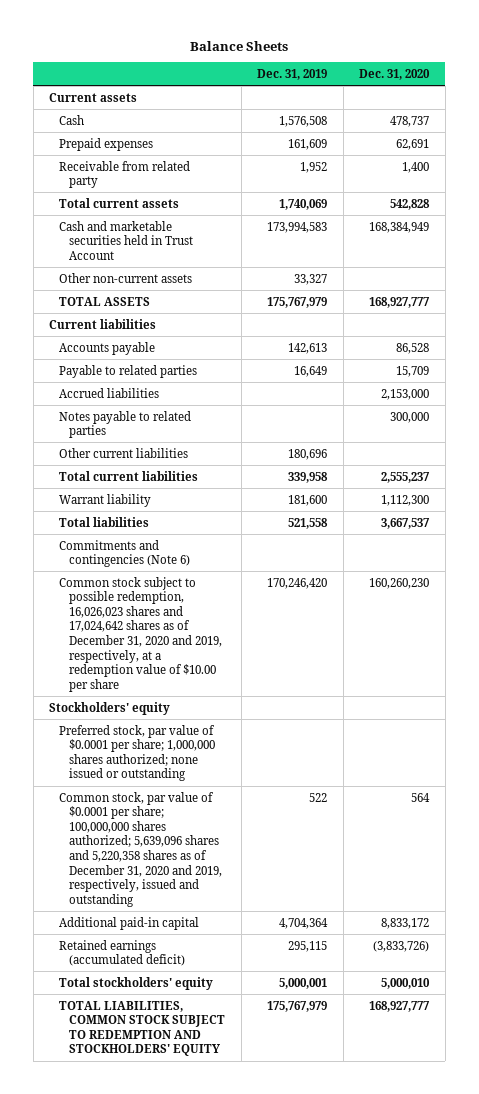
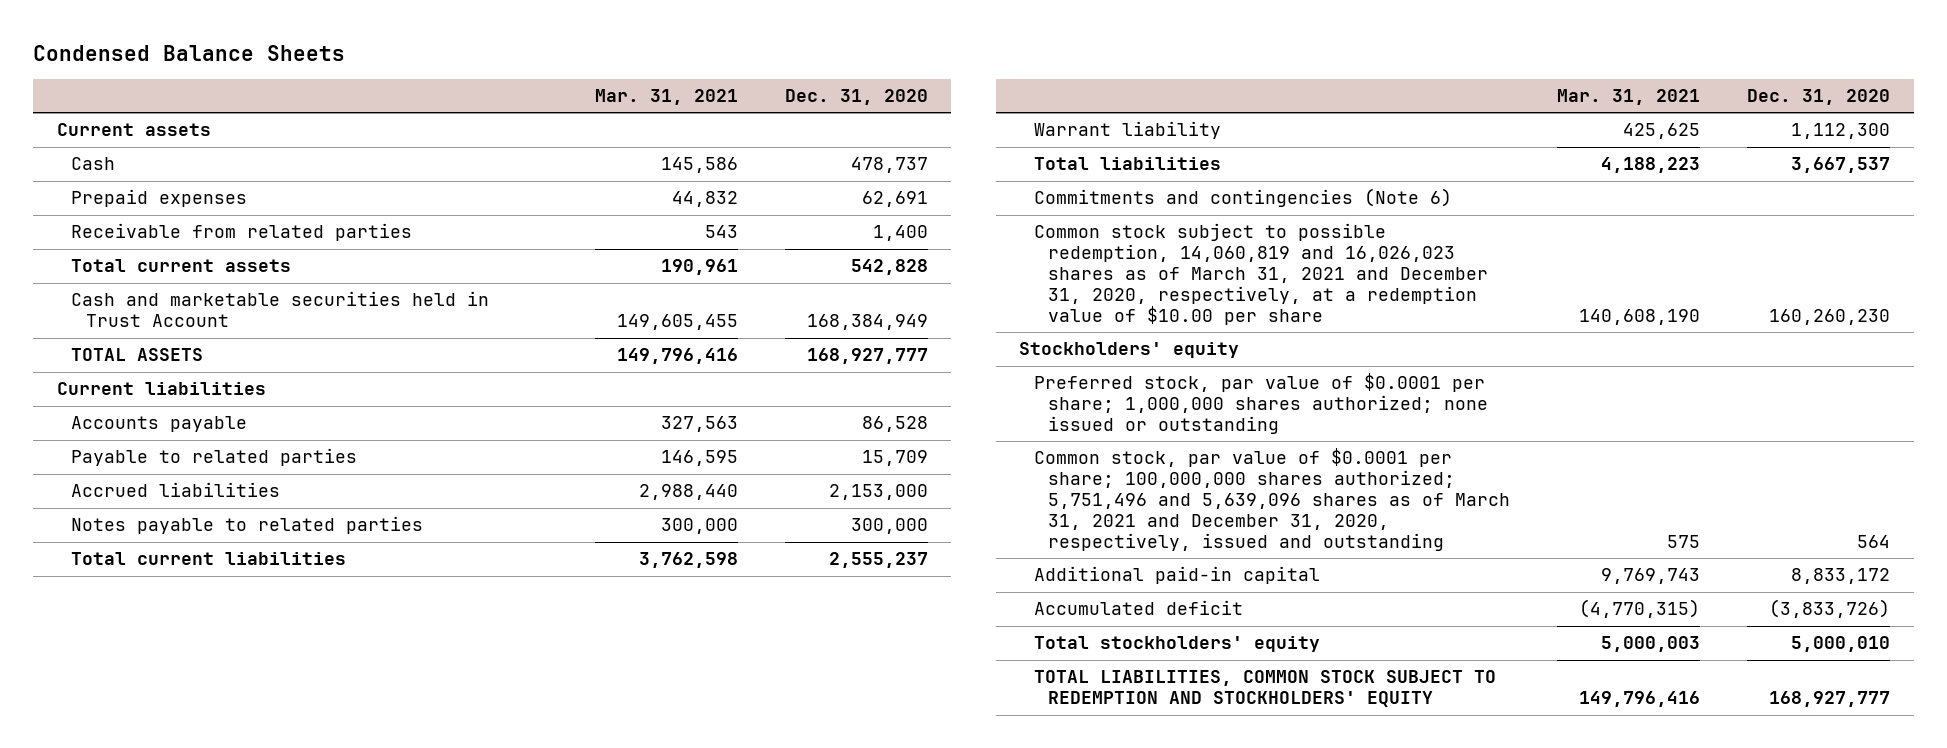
[190,40,289,51] Balance Sheets -> [33,44,346,61] Condensed Balance Sheets
[257,68,328,80] Dec. 31, 2019 -> none
none -> [594,89,738,106] Mar. 31, 2021
[59,160,191,189] Receivable from related party -> [71,223,413,242] Receivable from related parties
[59,272,193,283] Other non-current assets -> none
[59,447,189,458] Other current liabilities -> none
[59,576,222,692] Common stock subject to possible redemption, 16,026,023 shares and 17,024,642 shares as of December 31, 2020 and 2019, respectively, at a redemption value of $10.00 per share -> [1033,223,1489,325] Common stock subject to possible redemption, 14,060,819 and 16,026,023 shares as of March 31, 2021 and December 31, 2020, respectively, at a redemption value of $10.00 per share
[59,791,222,907] Common stock, par value of $0.0001 per share; 100,000,000 shares authorized; 5,639,096 shares and 5,220,358 shares as of December 31, 2020 and 2019, respectively, issued and outstanding -> [1033,448,1511,551] Common stock, par value of $0.0001 per share; 100,000,000 shares authorized; 5,751,496 and 5,639,096 shares as of March 31, 2021 and December 31, 2020, respectively, issued and outstanding
[59,939,185,967] Retained earnings (accumulated deficit) -> [1033,600,1243,616] Accumulated deficit

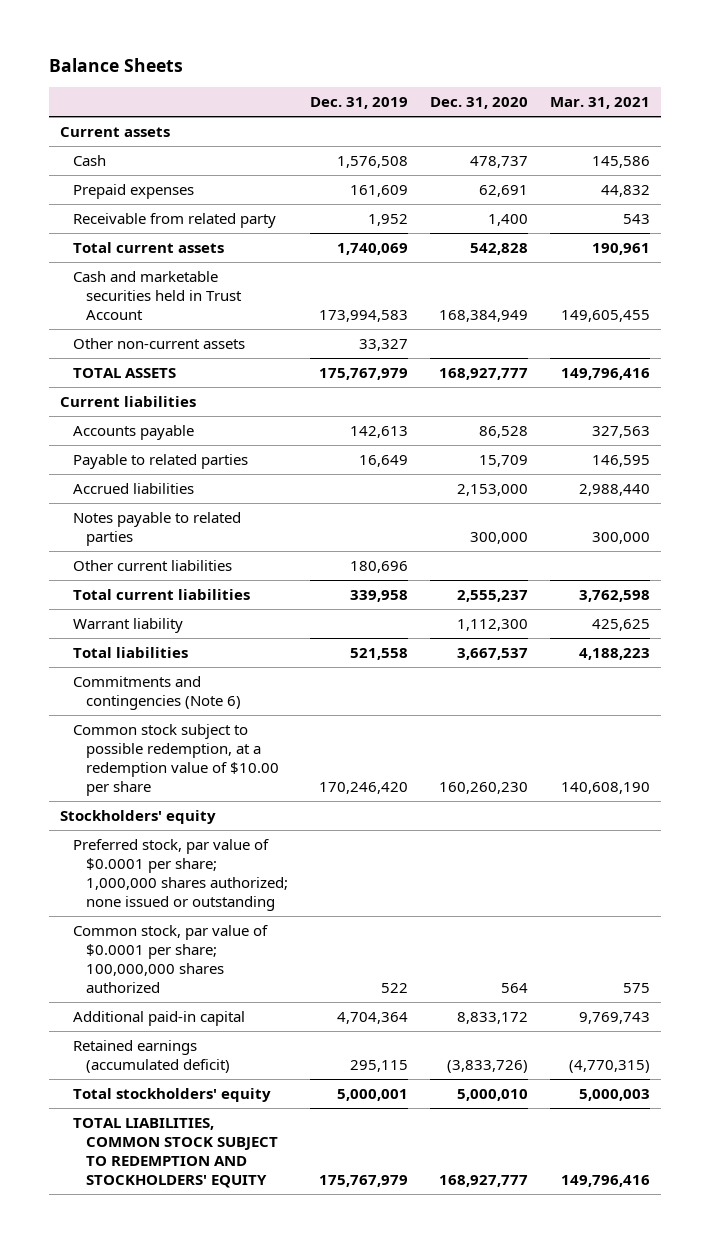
[33,44,346,61] Condensed Balance Sheets -> [48,58,183,73] Balance Sheets
none -> [309,97,408,110] Dec. 31, 2019
[71,223,413,242] Receivable from related parties -> [72,212,276,228] Receivable from related party
none -> [72,337,245,349] Other non-current assets
none -> [72,559,232,571] Other current liabilities
[1033,223,1489,325] Common stock subject to possible redemption, 14,060,819 and 16,026,023 shares as of March 31, 2021 and December 31, 2020, respectively, at a redemption value of $10.00 per share -> [72,723,279,796] Common stock subject to possible redemption, at a redemption value of $10.00 per share
[1033,448,1511,551] Common stock, par value of $0.0001 per share; 100,000,000 shares authorized; 5,751,496 and 5,639,096 shares as of March 31, 2021 and December 31, 2020, respectively, issued and outstanding -> [72,924,268,993] Common stock, par value of $0.0001 per share; 100,000,000 shares authorized
[1033,600,1243,616] Accumulated deficit -> [72,1039,230,1073] Retained earnings (accumulated deficit)

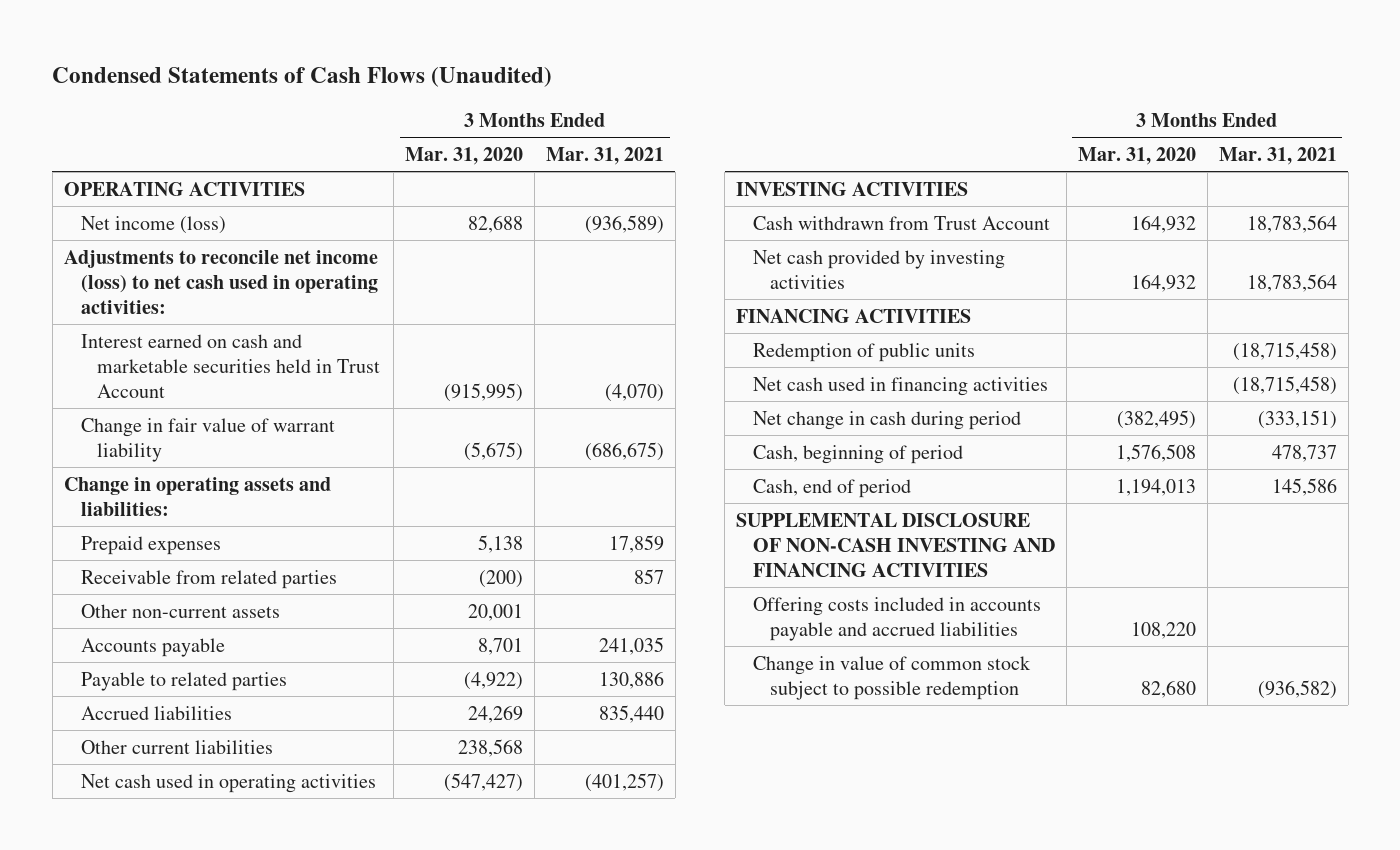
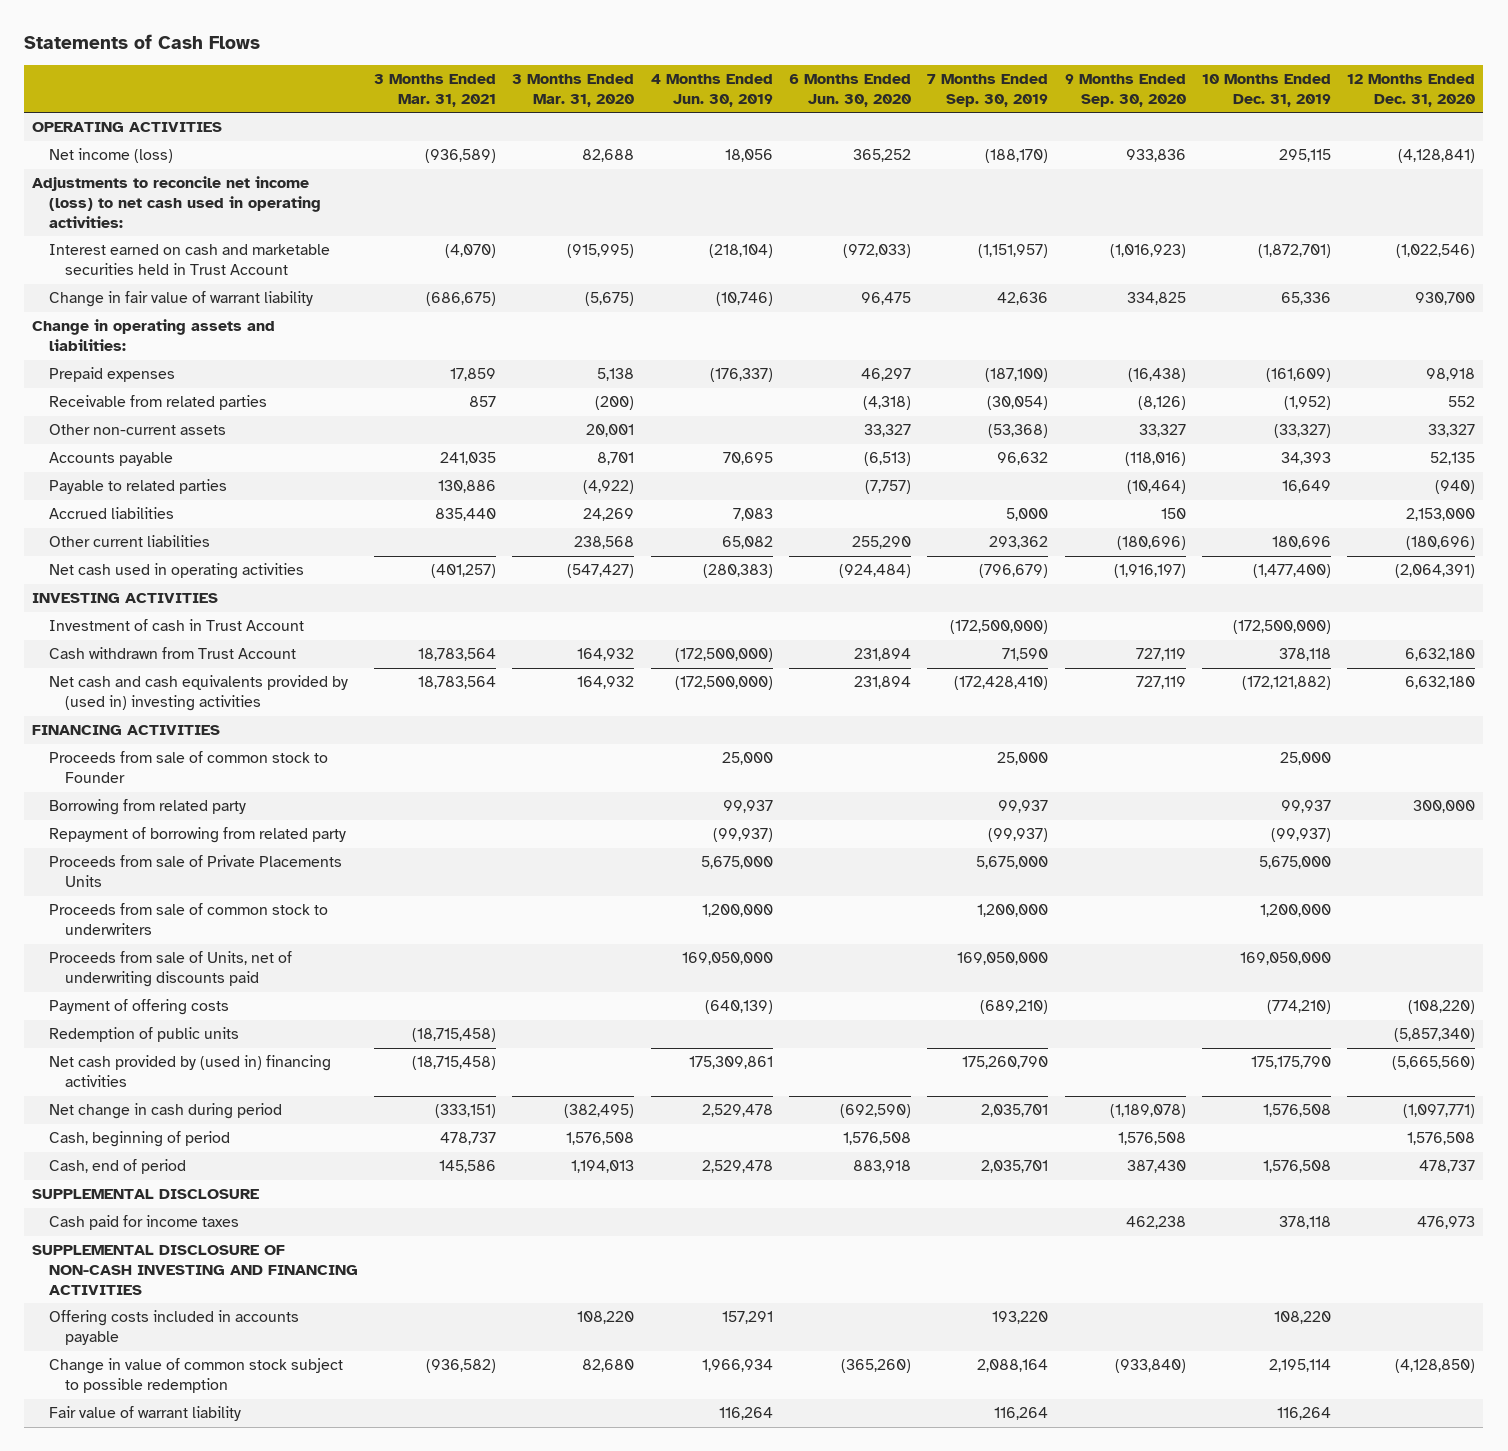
[52,67,553,88] Condensed Statements of Cash Flows (Unaudited) -> [24,33,261,49] Statements of Cash Flows
none -> [650,74,773,107] 4 Months Ended Jun. 30, 2019
none -> [789,74,912,107] 6 Months Ended Jun. 30, 2020
none -> [927,74,1049,107] 7 Months Ended Sep. 30, 2019
none -> [1064,74,1186,107] 9 Months Ended Sep. 30, 2020
none -> [1201,74,1331,107] 10 Months Ended Dec. 31, 2019
none -> [1347,74,1476,107] 12 Months Ended Dec. 31, 2020
none -> [48,619,304,632] Investment of cash in Trust Account
[753,249,1006,289] Net cash provided by investing activities -> [48,675,348,712] Net cash and cash equivalents provided by (used in) investing activities
none -> [48,751,328,784] Proceeds from sale of common stock to Founder
none -> [48,799,246,816] Borrowing from related party
none -> [48,827,346,844] Repayment of borrowing from related party
none -> [48,855,342,888] Proceeds from sale of Private Placements Units
none -> [48,903,328,936] Proceeds from sale of common stock to underwriters
none -> [48,951,292,988] Proceeds from sale of Units, net of underwriting discounts paid
none -> [48,999,229,1016] Payment of offering costs
[753,376,1049,396] Net cash used in financing activities -> [48,1055,331,1088] Net cash provided by (used in) financing activities
none -> [32,1189,260,1200] SUPPLEMENTAL DISCLOSURE
none -> [48,1215,239,1231] Cash paid for income taxes
[753,596,1042,641] Offering costs included in accounts payable and accrued liabilities -> [48,1310,299,1346] Offering costs included in accounts payable
none -> [48,1406,241,1422] Fair value of warrant liability

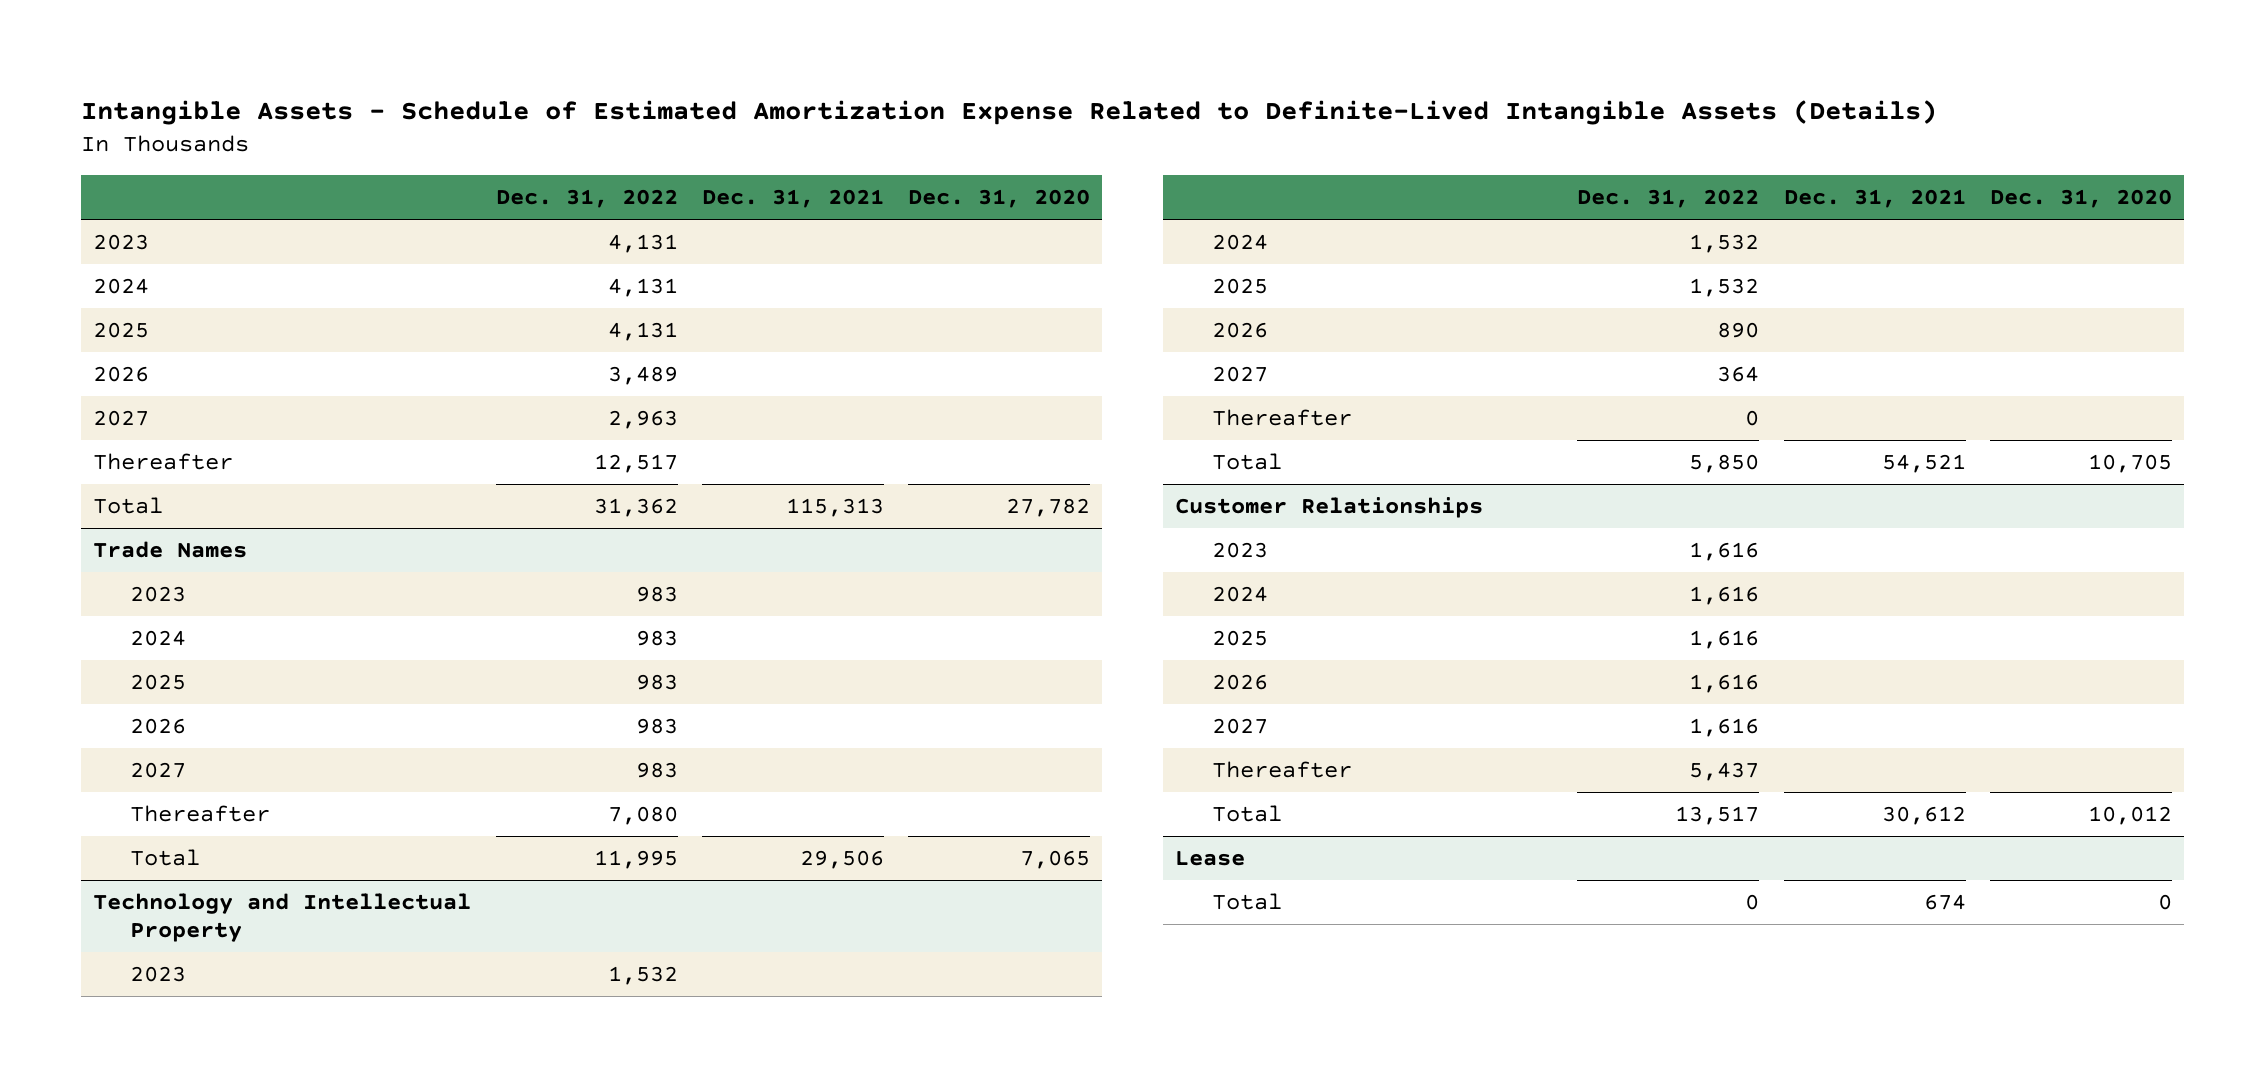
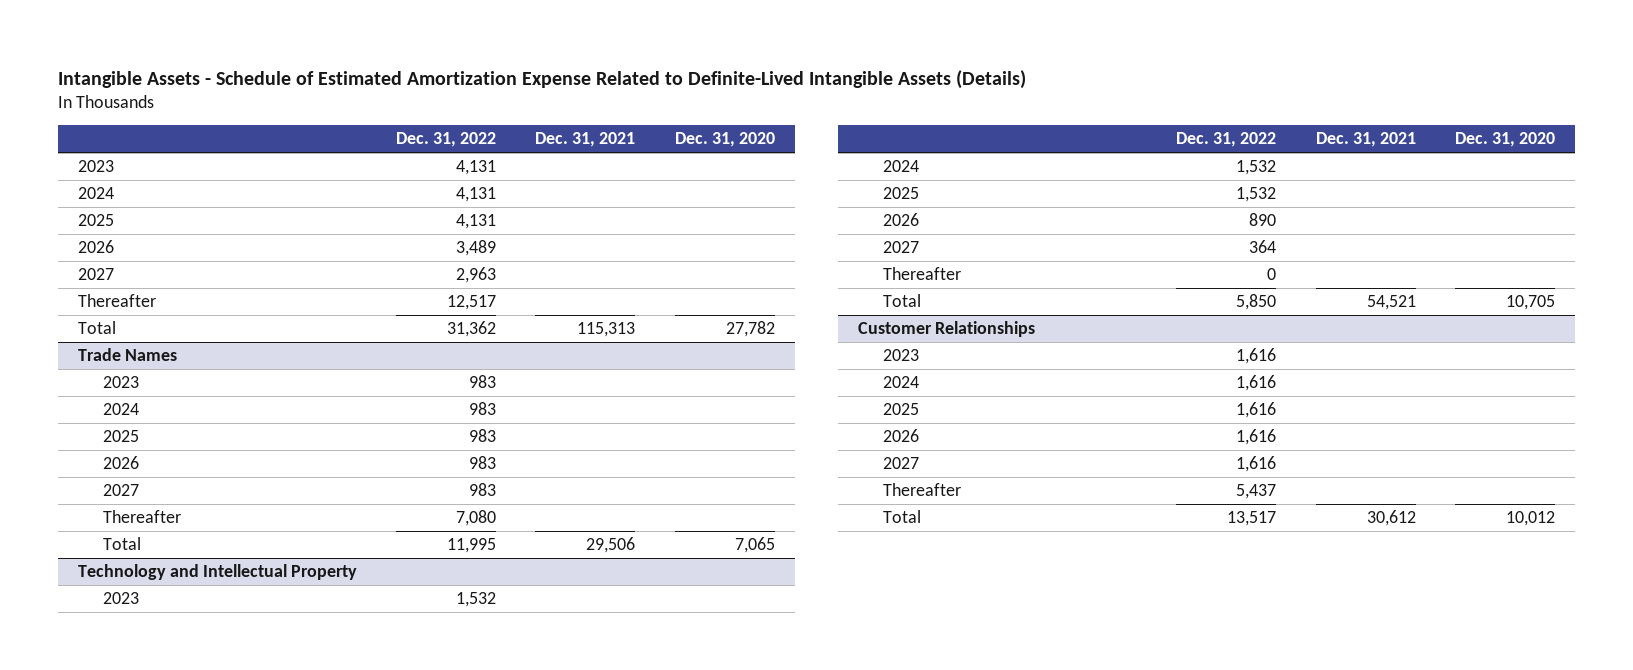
[1174,851,1245,867] Lease -> none
[1212,893,1283,911] Total -> none

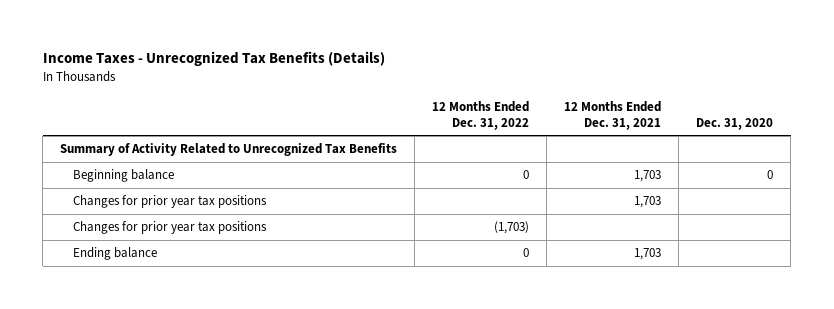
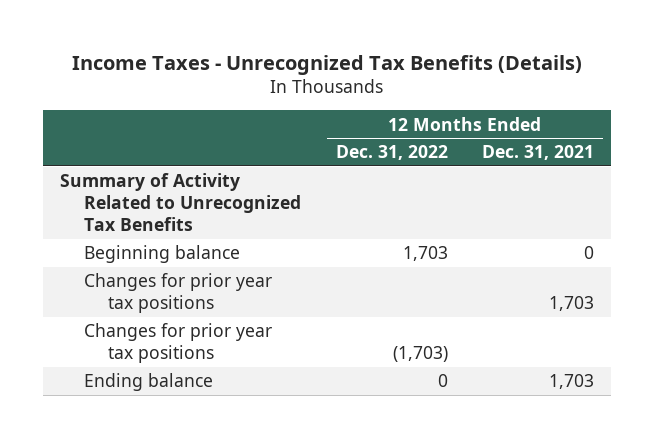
[696,117,774,130] Dec. 31, 2020 -> none
[523,170,530,180] 0 -> [402,246,448,262] 1,703
[634,170,662,183] 1,703 -> [584,246,595,260] 0

